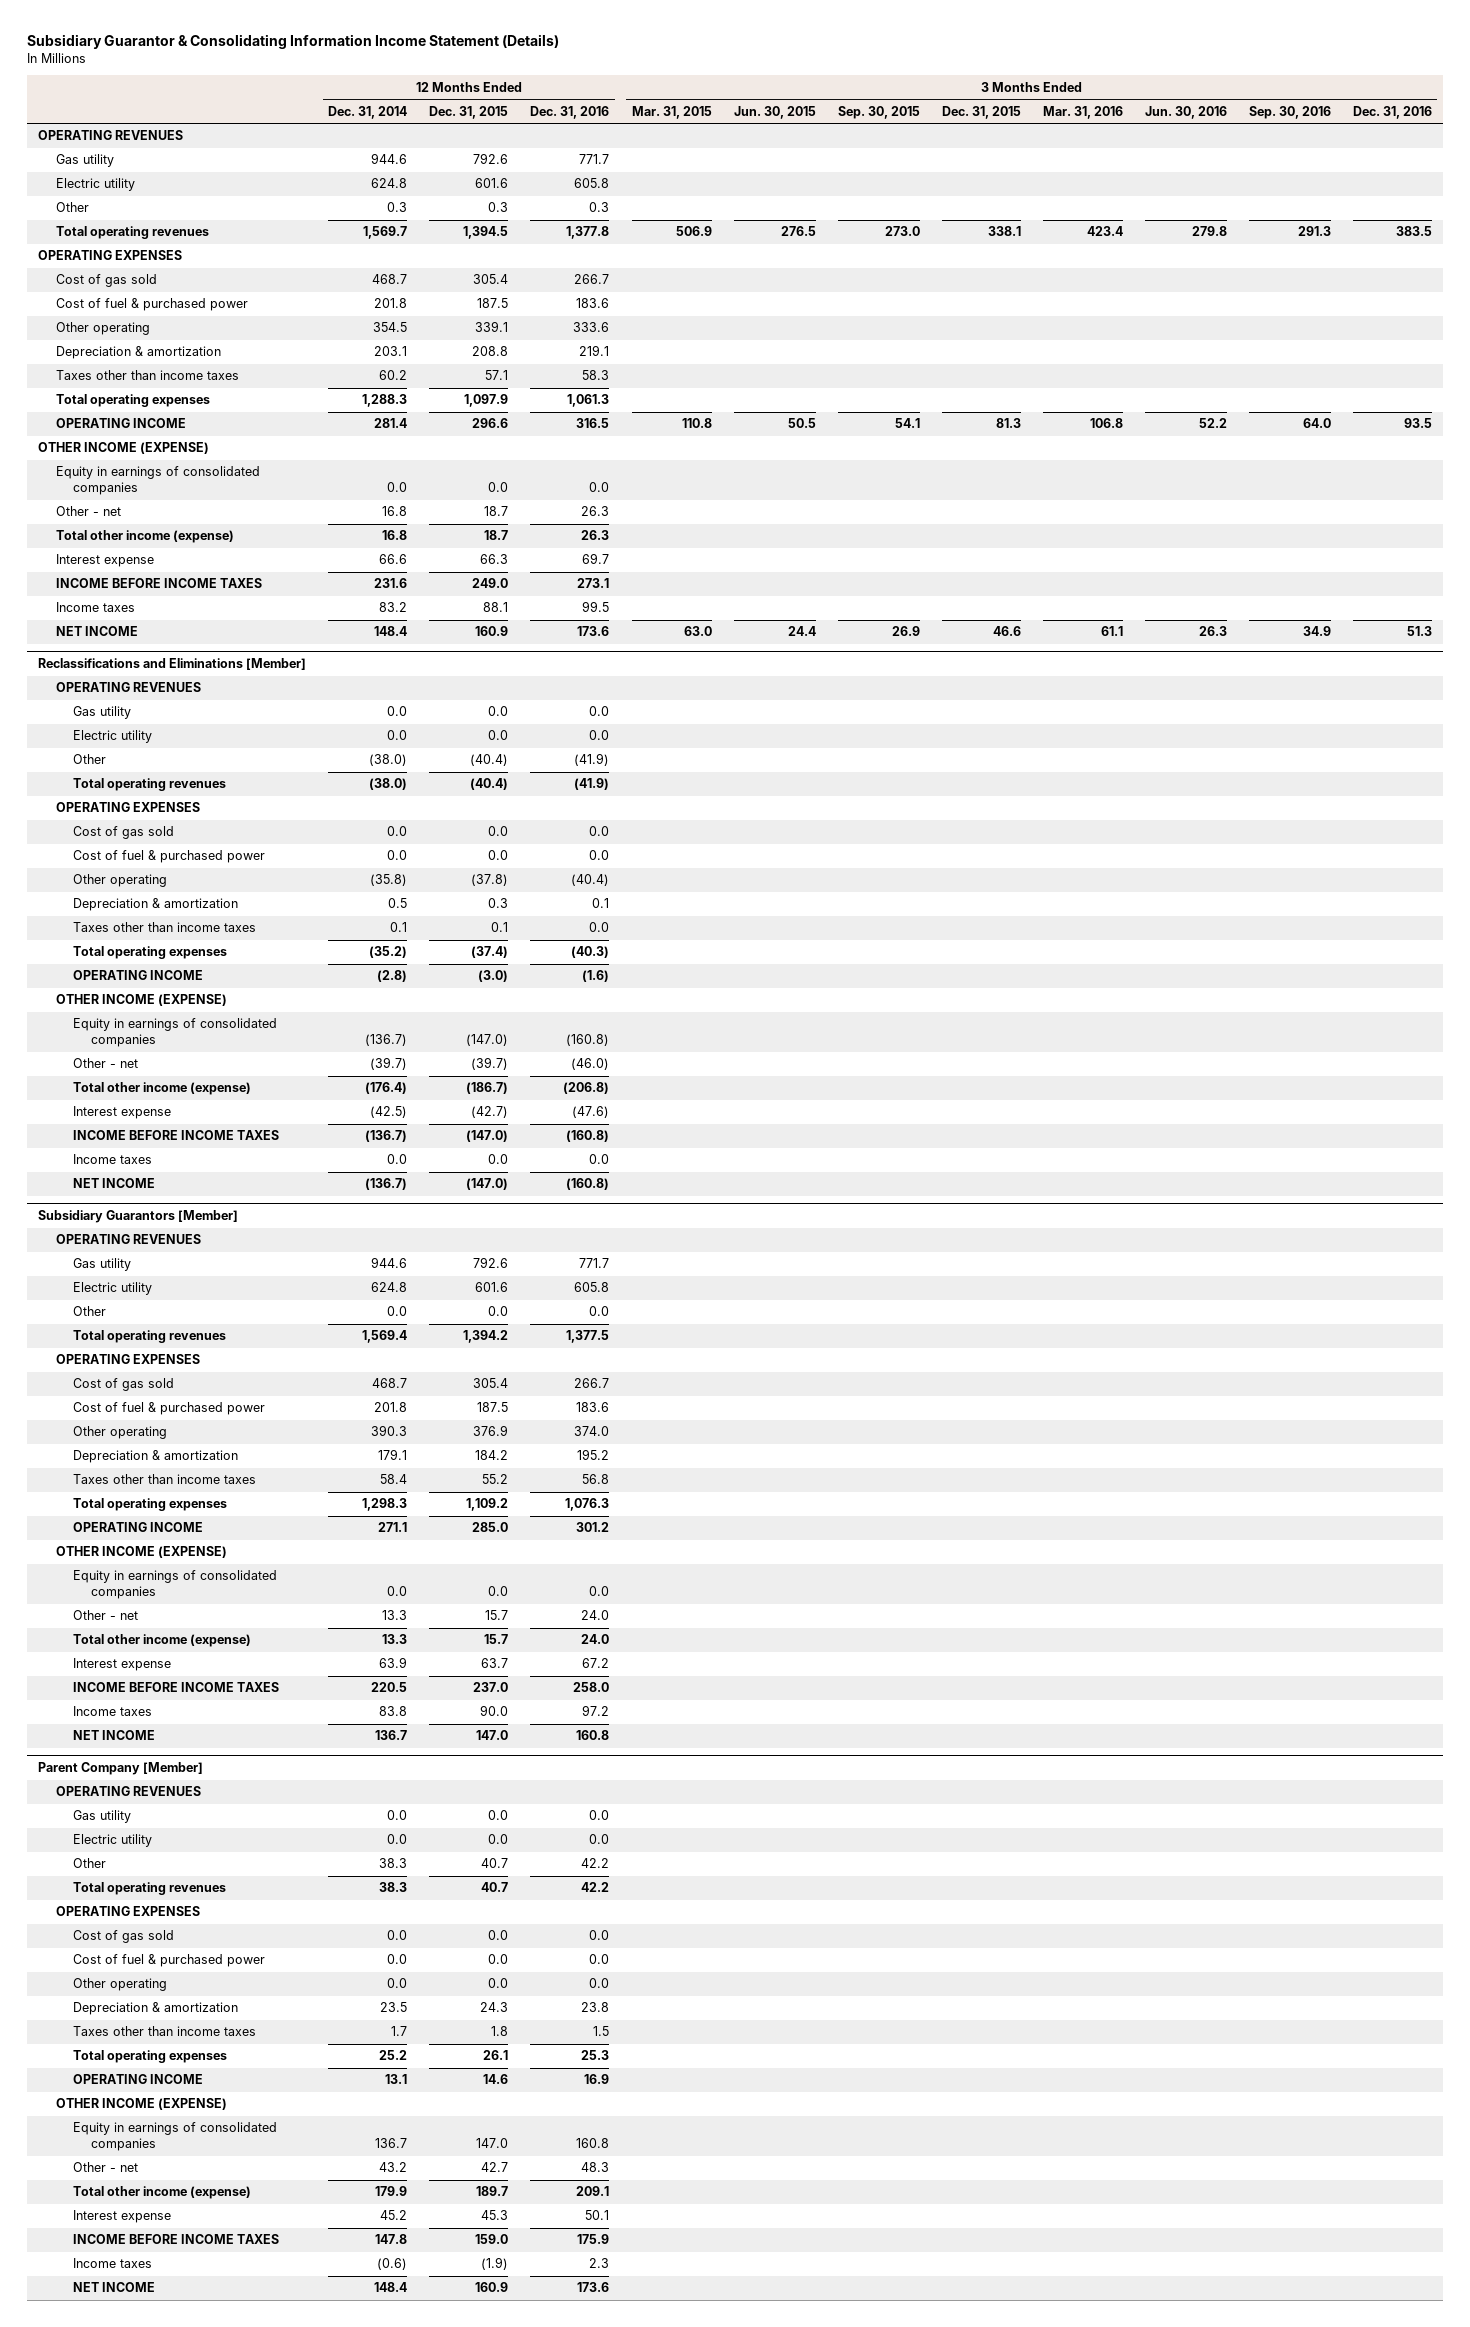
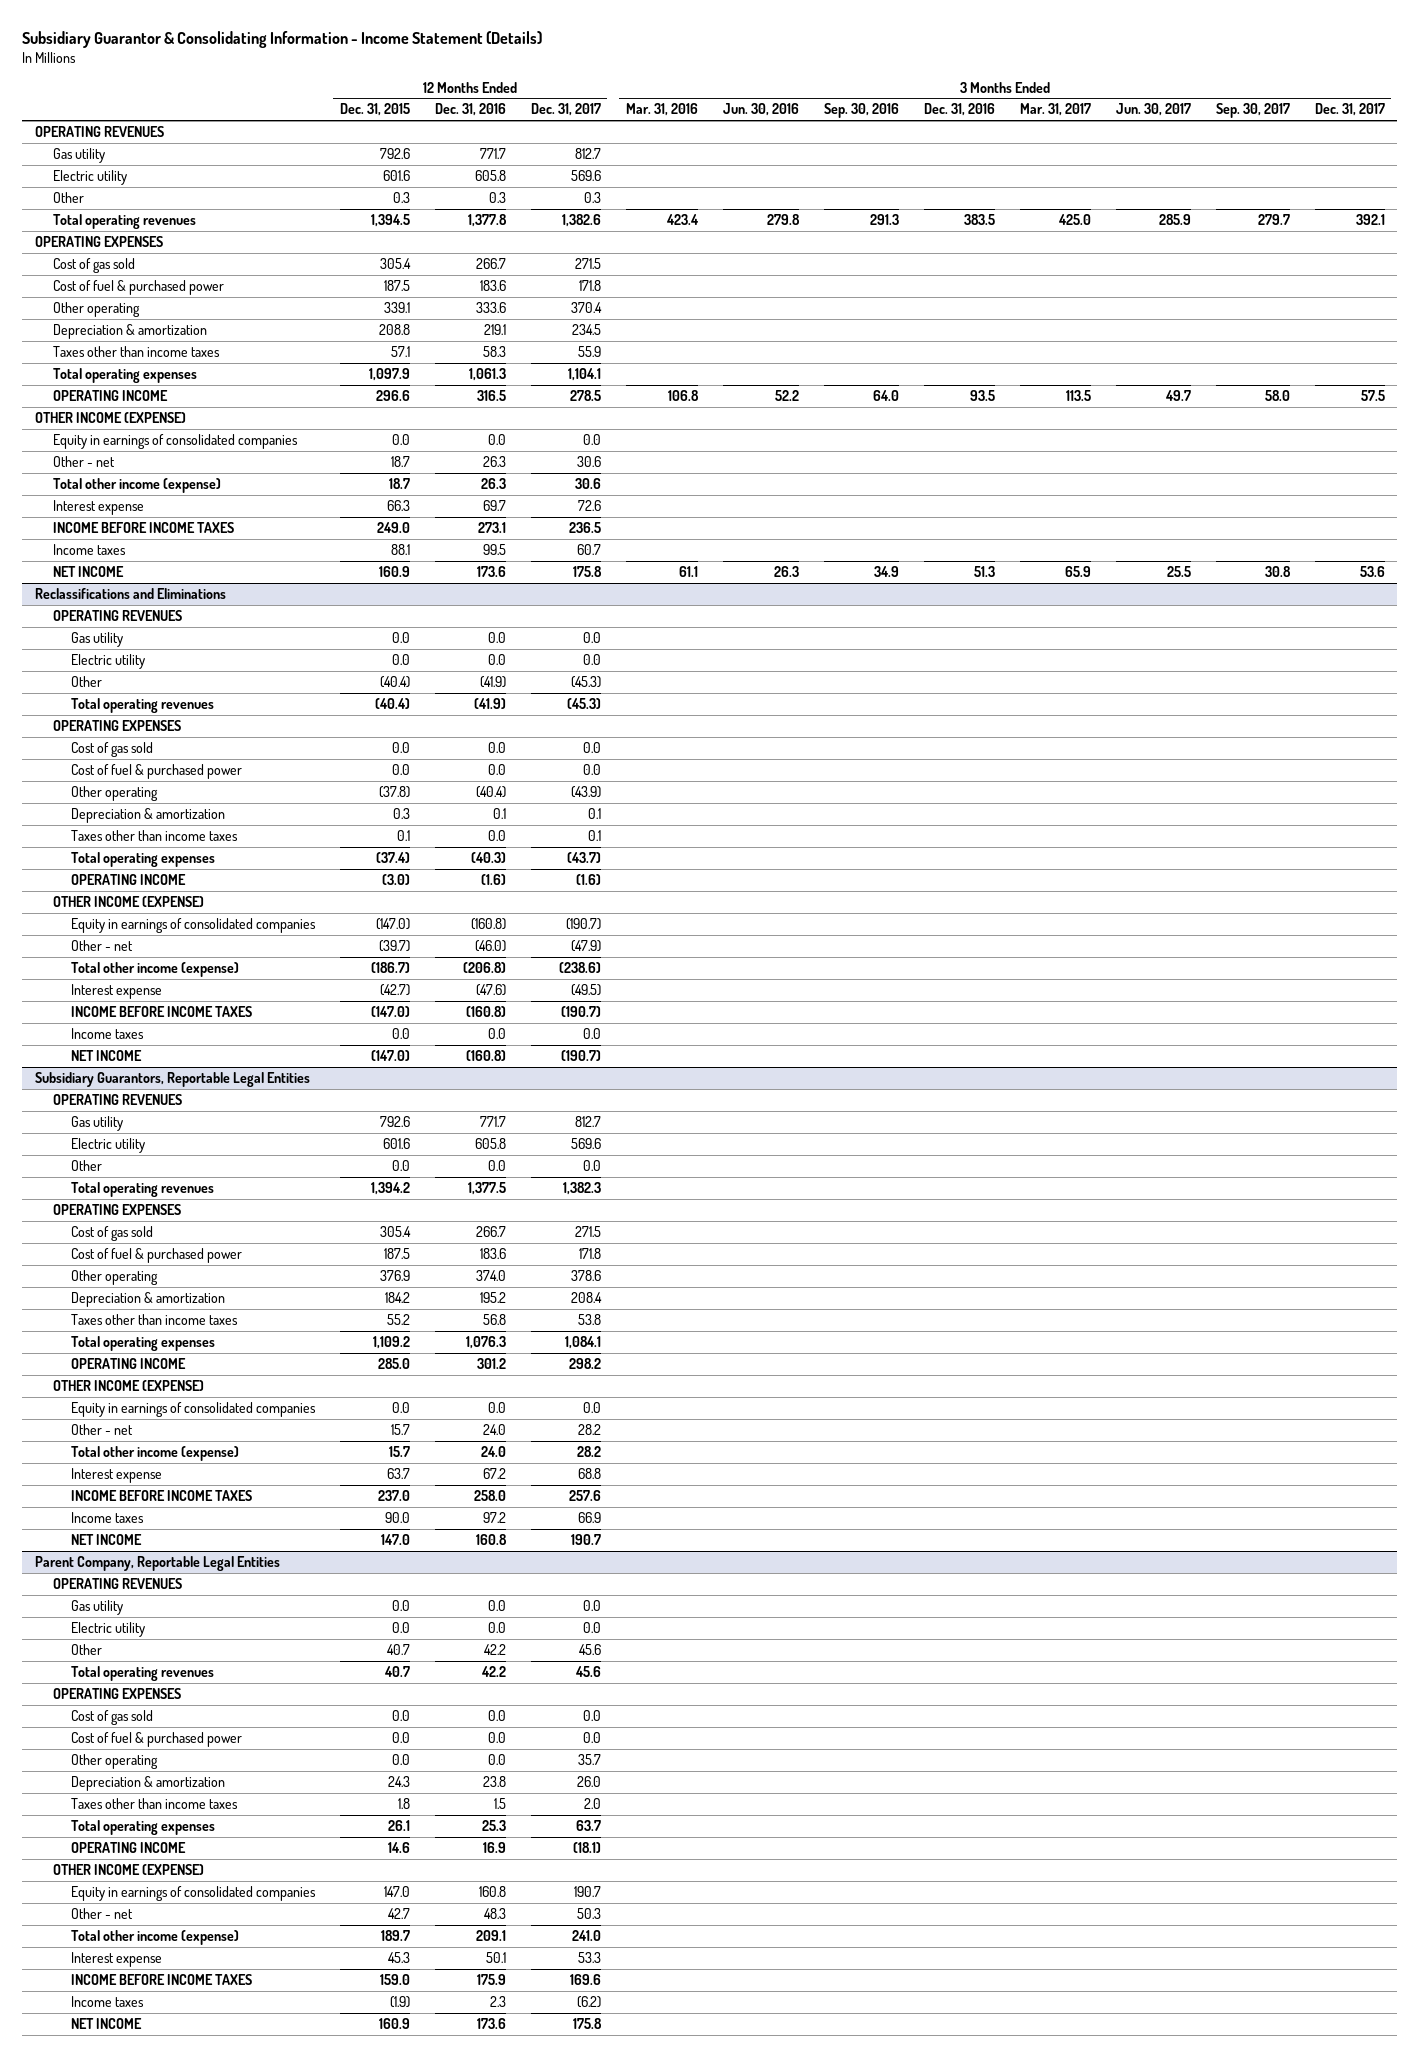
[27,34,560,50] Subsidiary Guarantor & Consolidating Information Income Statement (Details) -> [22,30,543,48] Subsidiary Guarantor & Consolidating Information - Income Statement (Details)
[328,105,408,119] Dec. 31, 2014 -> none
[631,105,712,119] Mar. 31, 2015 -> none
[733,105,816,119] Jun. 30, 2015 -> none
[837,105,920,119] Sep. 30, 2015 -> none
[941,105,1021,119] Dec. 31, 2015 -> none
none -> [530,103,601,117] Dec. 31, 2017
none -> [1019,103,1091,117] Mar. 31, 2017
none -> [1115,103,1191,117] Jun. 30, 2017
none -> [1215,103,1290,119] Sep. 30, 2017
none -> [1314,103,1385,117] Dec. 31, 2017
[38,658,307,671] Reclassifications and Eliminations [Member] -> [34,587,226,599] Reclassifications and Eliminations
[38,1210,239,1224] Subsidiary Guarantors [Member] -> none
none -> [34,1071,310,1087] Subsidiary Guarantors, Reportable Legal Entities
[38,1762,204,1776] Parent Company [Member] -> none
none -> [34,1555,280,1571] Parent Company, Reportable Legal Entities

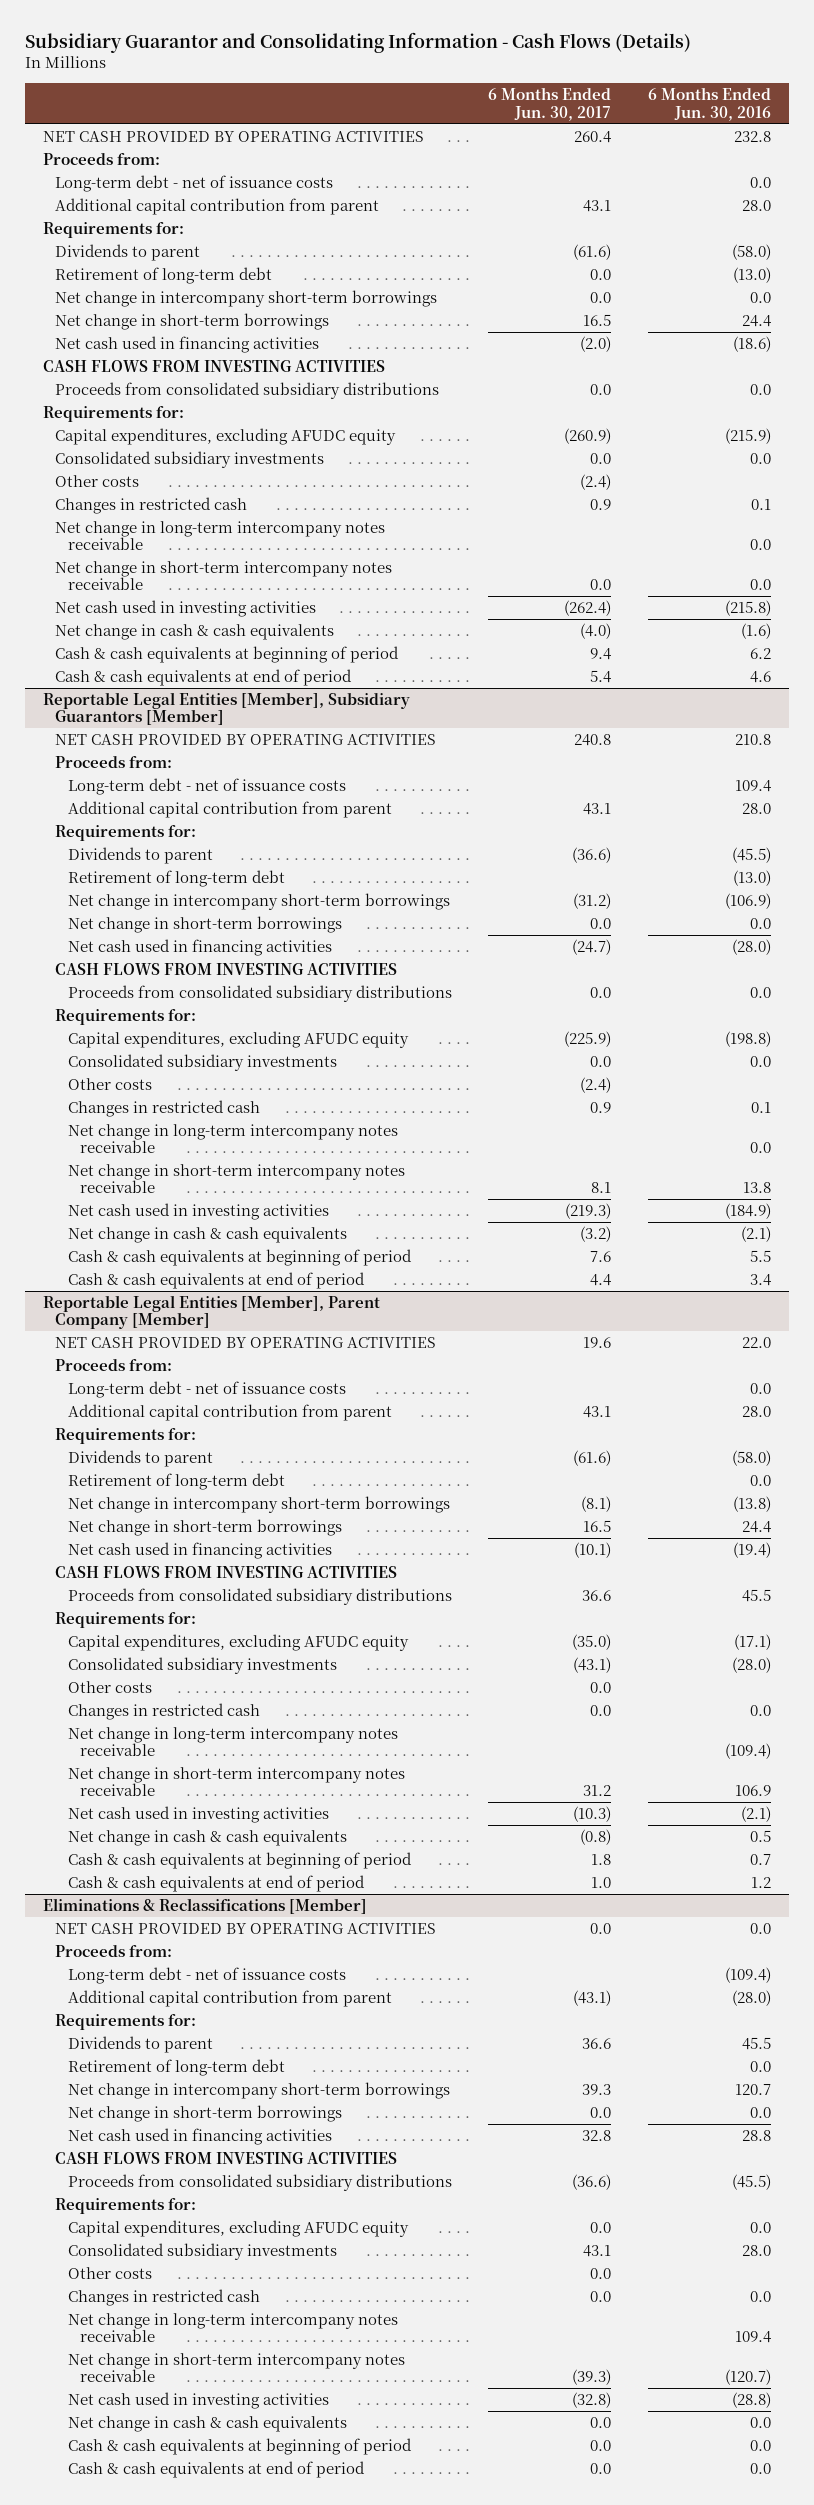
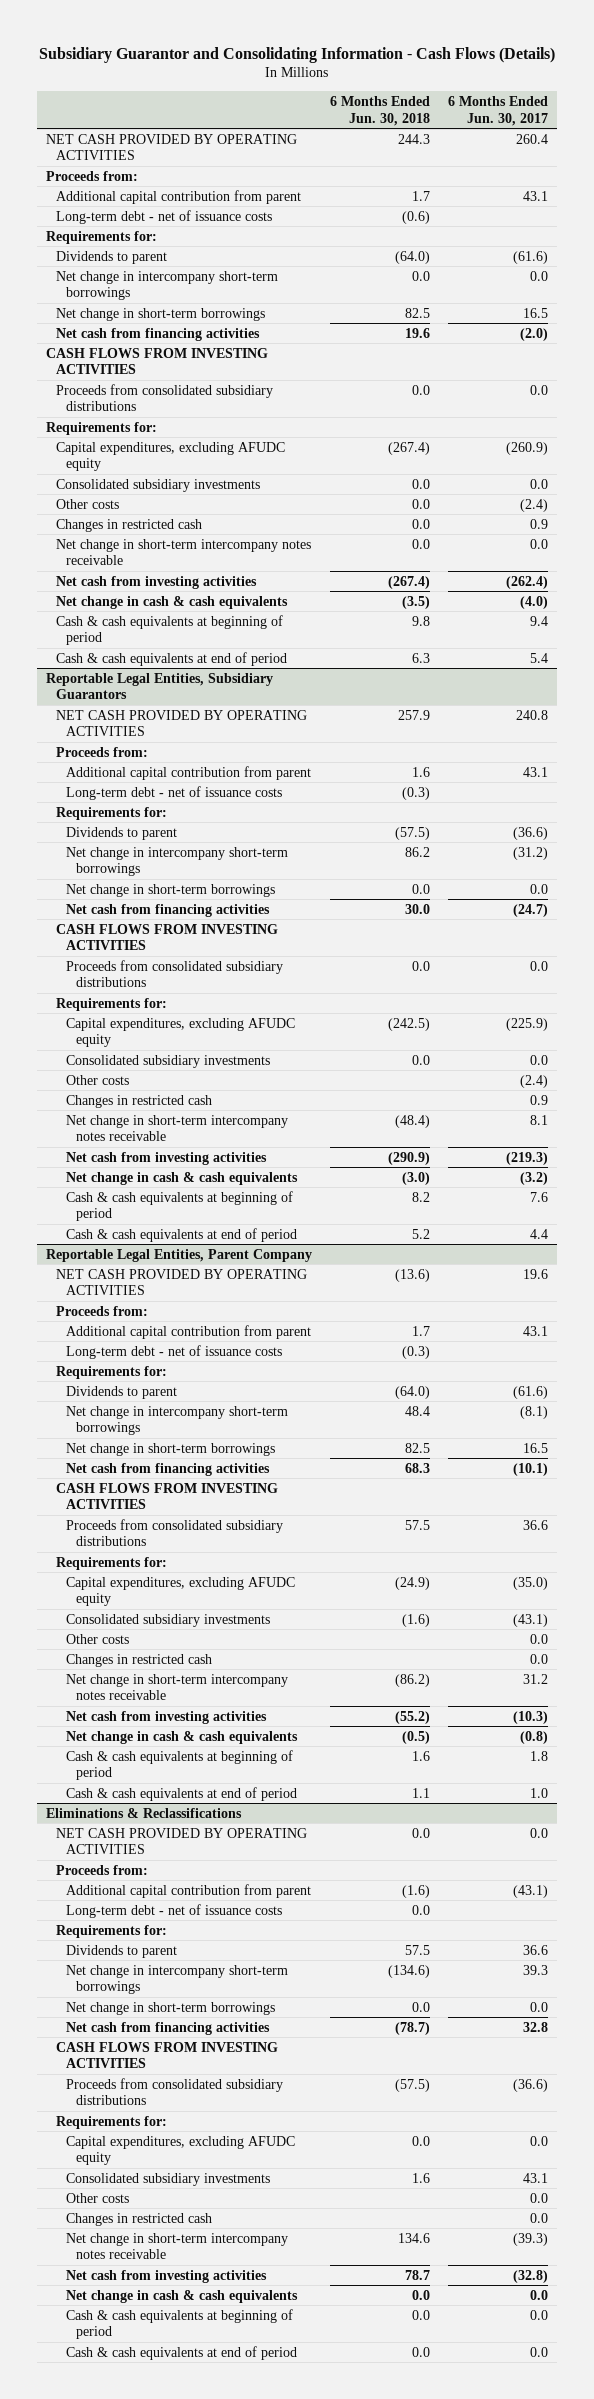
[647,87,771,121] 6 Months Ended Jun. 30, 2016 -> none
none -> [329,96,430,126] 6 Months Ended Jun. 30, 2018
[55,174,334,192] Long-term debt - net of issuance costs -> [55,209,272,224] Long-term debt - net of issuance costs
[55,266,273,284] Retirement of long-term debt -> none
[55,335,320,353] Net cash used in financing activities -> [55,327,260,341] Net cash from financing activities
[55,520,386,551] Net change in long-term intercompany notes receivable -> none
[55,599,317,617] Net cash used in investing activities -> [55,575,257,589] Net cash from investing activities
[43,691,411,726] Reportable Legal Entities [Member], Subsidiary Guarantors [Member] -> [45,672,273,700] Reportable Legal Entities, Subsidiary Guarantors
[67,777,346,795] Long-term debt - net of issuance costs -> none
none -> [65,785,282,800] Long-term debt - net of issuance costs
[67,869,285,887] Retirement of long-term debt -> none
[67,938,332,956] Net cash used in financing activities -> [65,903,270,917] Net cash from financing activities
[67,1123,398,1154] Net change in long-term intercompany notes receivable -> none
[67,1202,329,1220] Net cash used in investing activities -> [65,1151,267,1165] Net cash from investing activities
[43,1294,381,1330] Reportable Legal Entities [Member], Parent Company [Member] -> [45,1248,312,1262] Reportable Legal Entities, Parent Company
[67,1380,346,1398] Long-term debt - net of issuance costs -> none
none -> [65,1344,282,1359] Long-term debt - net of issuance costs
[67,1472,285,1490] Retirement of long-term debt -> none
[67,1541,332,1559] Net cash used in financing activities -> [65,1462,270,1476] Net cash from financing activities
[67,1726,398,1757] Net change in long-term intercompany notes receivable -> none
[67,1805,329,1823] Net cash used in investing activities -> [65,1710,267,1724] Net cash from investing activities
[43,1897,368,1914] Eliminations & Reclassifications [Member] -> [45,1807,242,1818] Eliminations & Reclassifications
[67,1966,346,1984] Long-term debt - net of issuance costs -> none
none -> [65,1903,282,1918] Long-term debt - net of issuance costs
[67,2058,285,2076] Retirement of long-term debt -> none
[67,2127,332,2145] Net cash used in financing activities -> [65,2021,270,2035] Net cash from financing activities
[67,2312,398,2343] Net change in long-term intercompany notes receivable -> none
[67,2391,329,2409] Net cash used in investing activities -> [65,2269,267,2283] Net cash from investing activities

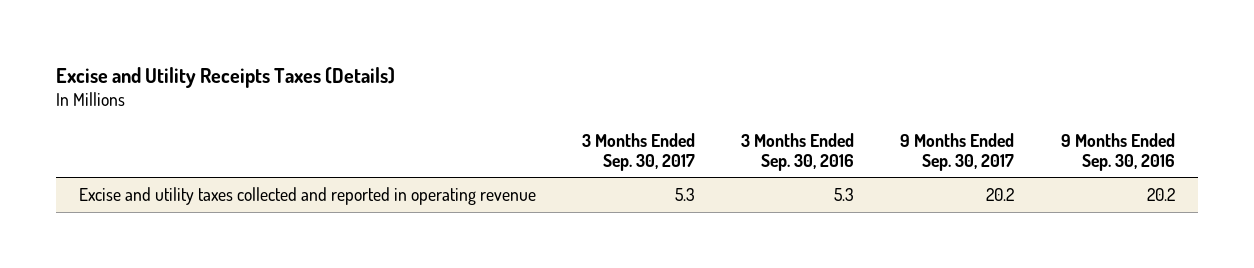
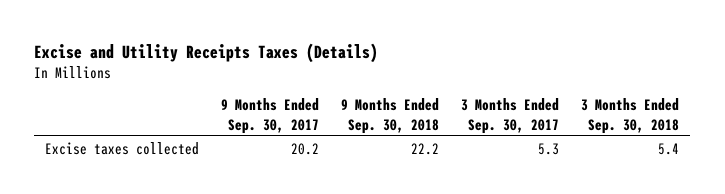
[741,132,855,171] 3 Months Ended Sep. 30, 2016 -> none
[1060,132,1175,171] 9 Months Ended Sep. 30, 2016 -> none
none -> [341,98,440,134] 9 Months Ended Sep. 30, 2018
none -> [581,98,680,134] 3 Months Ended Sep. 30, 2018
[79,187,537,206] Excise and utility taxes collected and reported in operating revenue -> [45,141,200,155] Excise taxes collected

